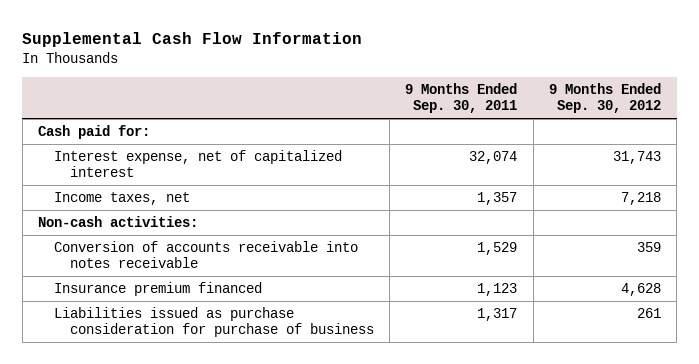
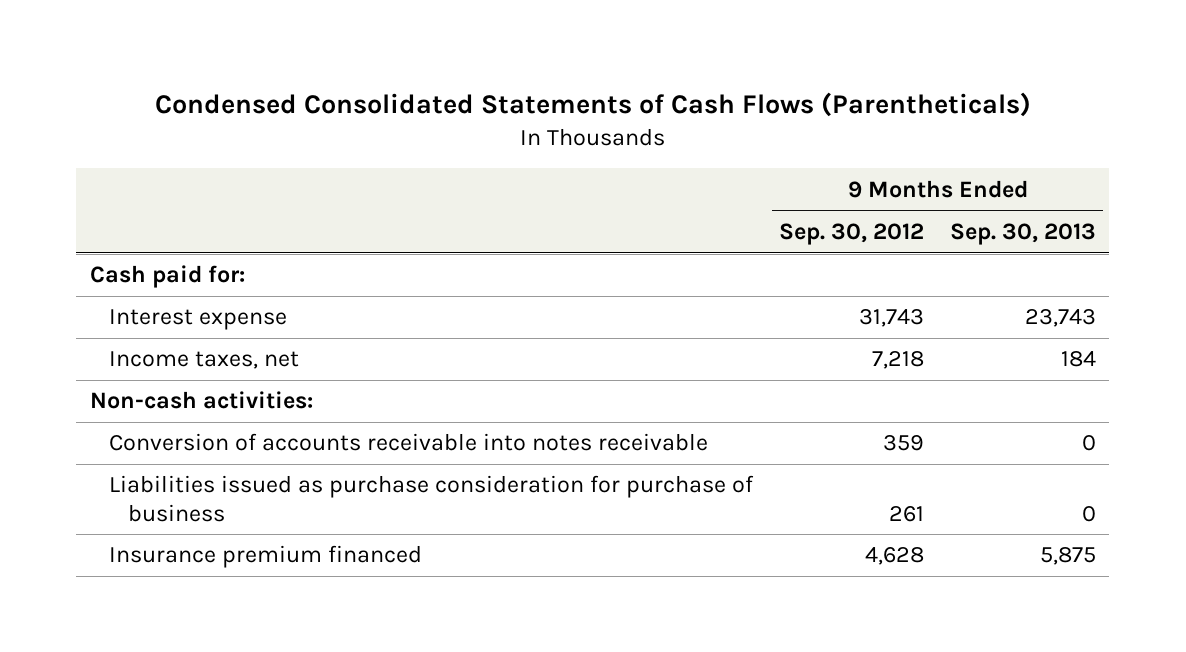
[22,31,363,47] Supplemental Cash Flow Information -> [154,92,1031,118] Condensed Consolidated Statements of Cash Flows (Parentheticals)
[405,82,518,114] 9 Months Ended Sep. 30, 2011 -> none
none -> [950,222,1097,245] Sep. 30, 2013
[53,149,342,178] Interest expense, net of capitalized interest -> [108,309,287,331] Interest expense
[53,281,262,296] Insurance premium financed -> [108,545,422,569] Insurance premium financed

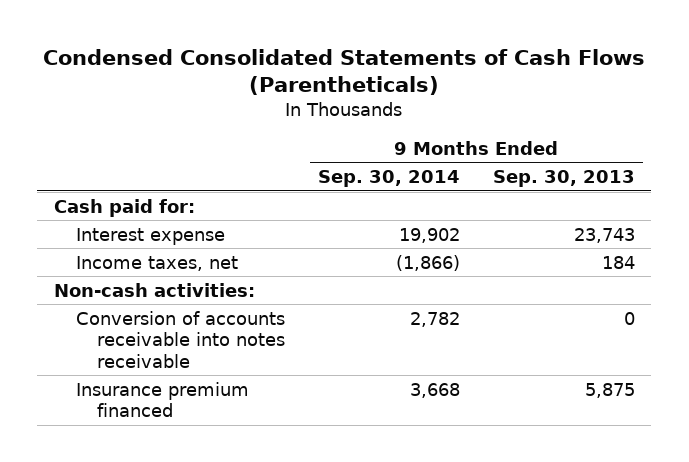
[778,222,924,245] Sep. 30, 2012 -> none
none -> [318,170,461,188] Sep. 30, 2014
[108,475,754,522] Liabilities issued as purchase consideration for purchase of business -> none

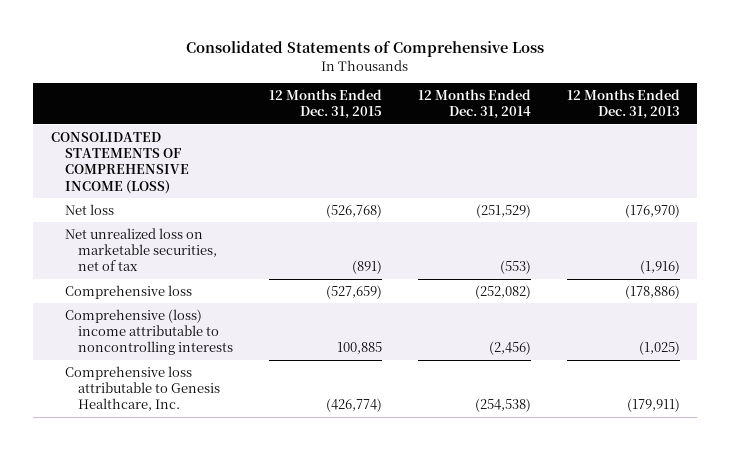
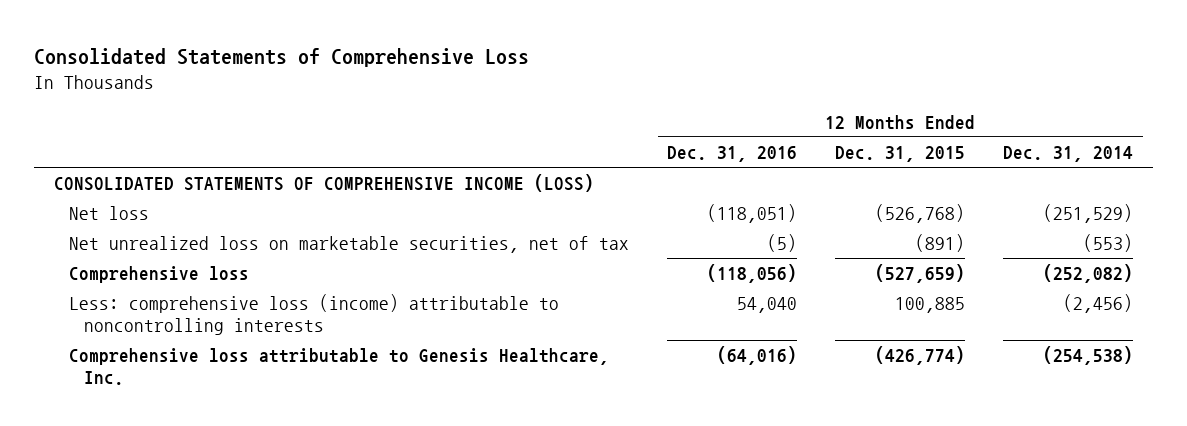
[566,88,680,120] 12 Months Ended Dec. 31, 2013 -> none
none -> [667,145,798,162] Dec. 31, 2016
[64,308,233,356] Comprehensive (loss) income attributable to noncontrolling interests -> [68,294,559,335] Less: comprehensive loss (income) attributable to noncontrolling interests

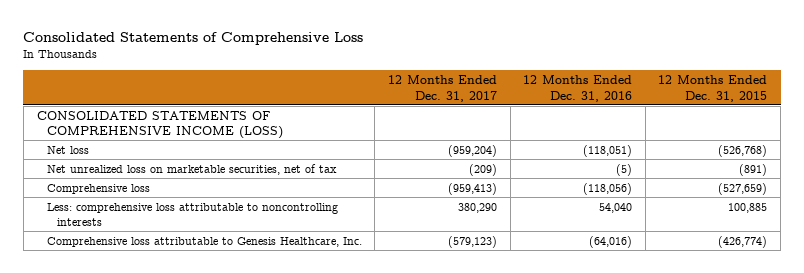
[1003,145,1134,162] Dec. 31, 2014 -> none
none -> [387,75,497,102] 12 Months Ended Dec. 31, 2017
[68,294,559,335] Less: comprehensive loss (income) attributable to noncontrolling interests -> [46,202,338,227] Less: comprehensive loss attributable to noncontrolling interests

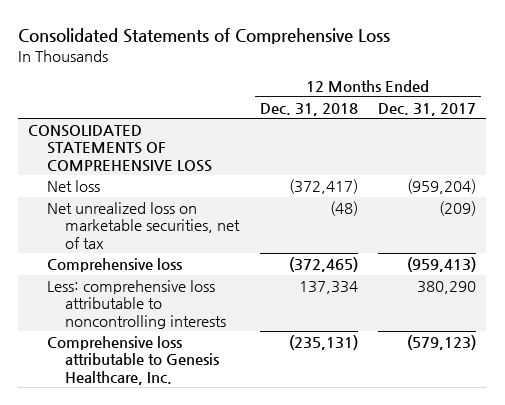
[523,75,633,102] 12 Months Ended Dec. 31, 2016 -> none
[658,75,768,102] 12 Months Ended Dec. 31, 2015 -> none
none -> [259,102,358,116] Dec. 31, 2018
[36,110,283,140] CONSOLIDATED STATEMENTS OF COMPREHENSIVE INCOME (LOSS) -> [28,124,212,172] CONSOLIDATED STATEMENTS OF COMPREHENSIVE LOSS

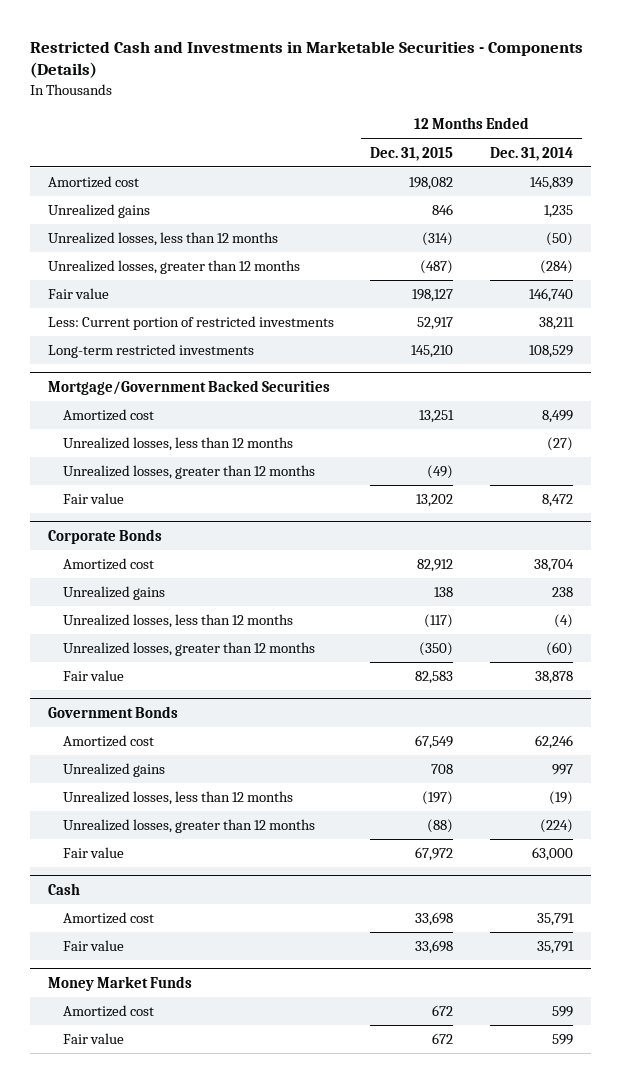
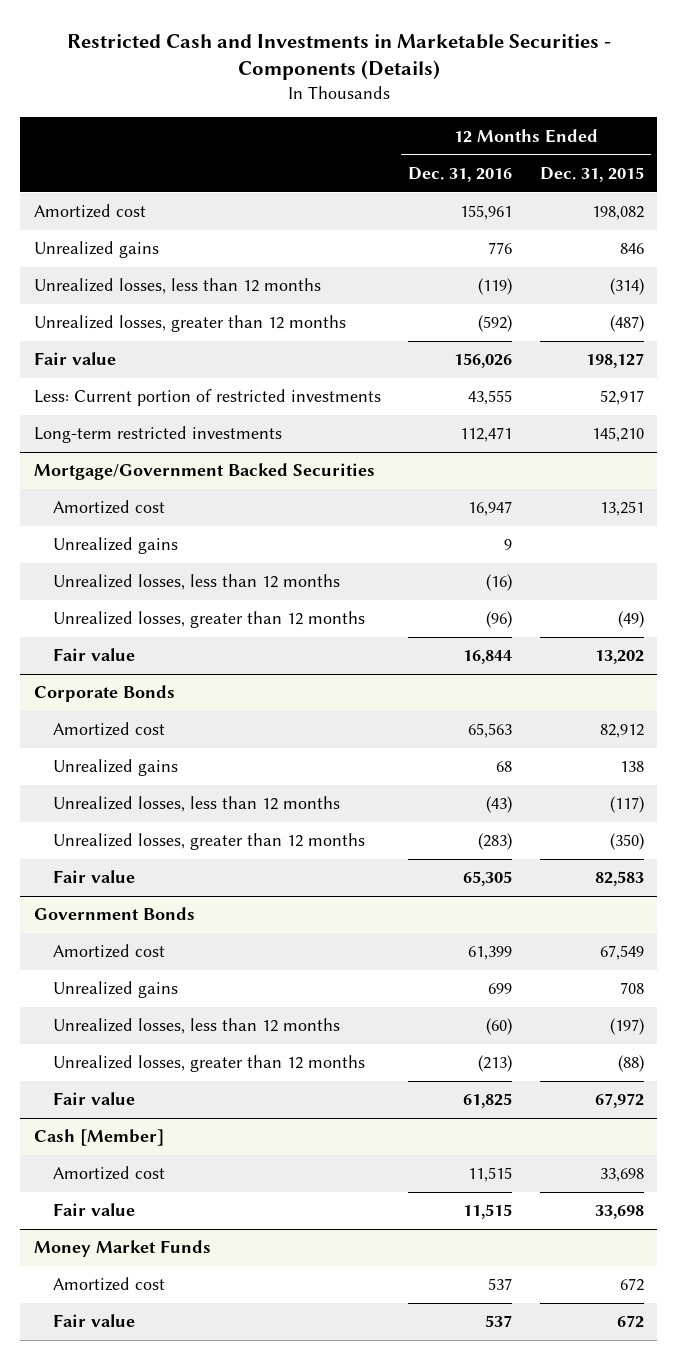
[489,146,573,161] Dec. 31, 2014 -> none
none -> [408,166,513,182] Dec. 31, 2016
none -> [52,537,178,555] Unrealized gains
[47,882,80,895] Cash -> [33,1129,164,1147] Cash [Member]

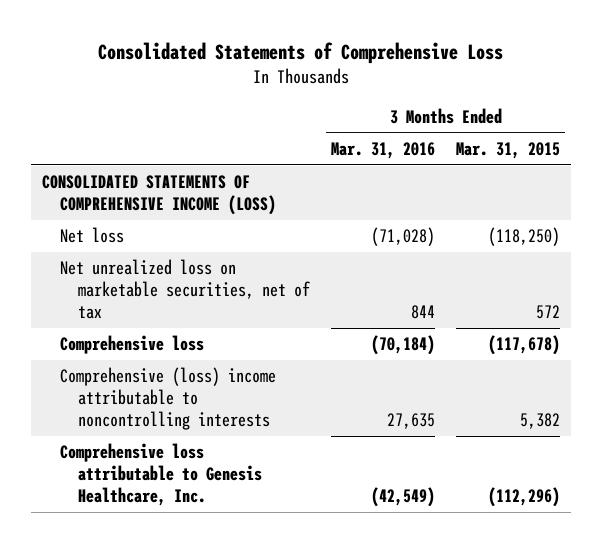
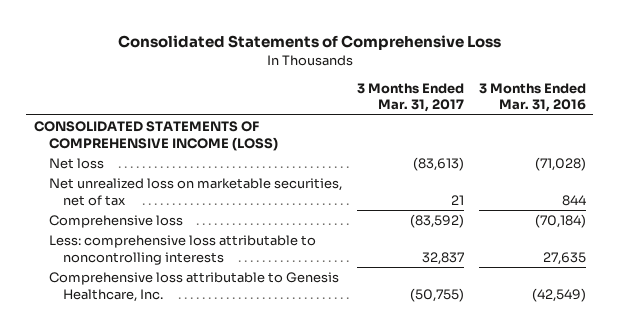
[456,142,561,160] Mar. 31, 2015 -> none
none -> [356,82,464,113] 3 Months Ended Mar. 31, 2017
[60,367,277,430] Comprehensive (loss) income attributable to noncontrolling interests -> [48,234,316,265] Less: comprehensive loss attributable to noncontrolling interests

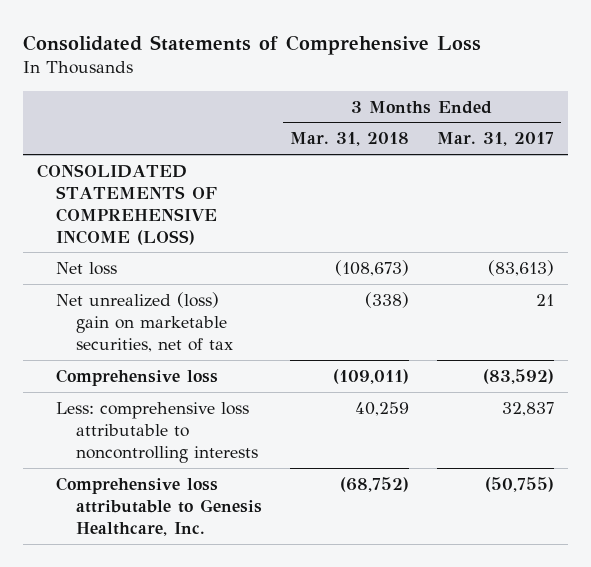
[478,82,586,113] 3 Months Ended Mar. 31, 2016 -> none
none -> [289,132,409,147] Mar. 31, 2018
[48,177,342,206] Net unrealized loss on marketable securities, net of tax -> [56,291,233,352] Net unrealized (loss) gain on marketable securities, net of tax

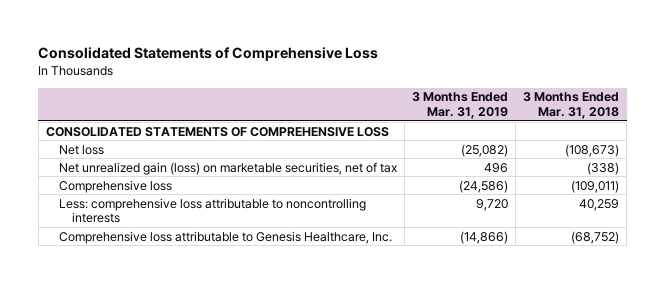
[437,132,555,147] Mar. 31, 2017 -> none
none -> [411,92,508,119] 3 Months Ended Mar. 31, 2019
[36,163,218,245] CONSOLIDATED STATEMENTS OF COMPREHENSIVE INCOME (LOSS) -> [45,126,389,137] CONSOLIDATED STATEMENTS OF COMPREHENSIVE LOSS
[56,291,233,352] Net unrealized (loss) gain on marketable securities, net of tax -> [58,161,397,175] Net unrealized gain (loss) on marketable securities, net of tax

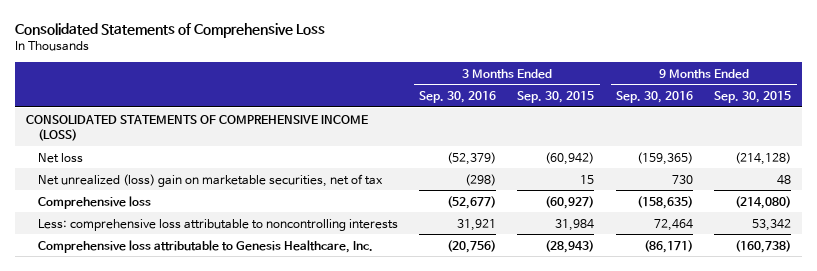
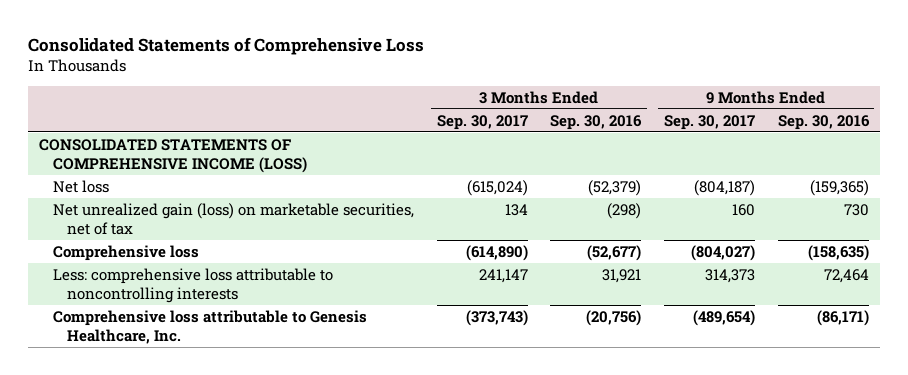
[517,90,595,103] Sep. 30, 2015 -> none
[714,90,792,103] Sep. 30, 2015 -> none
none -> [436,114,528,130] Sep. 30, 2017
none -> [664,114,756,130] Sep. 30, 2017
[37,173,383,187] Net unrealized (loss) gain on marketable securities, net of tax -> [53,202,415,235] Net unrealized gain (loss) on marketable securities, net of tax

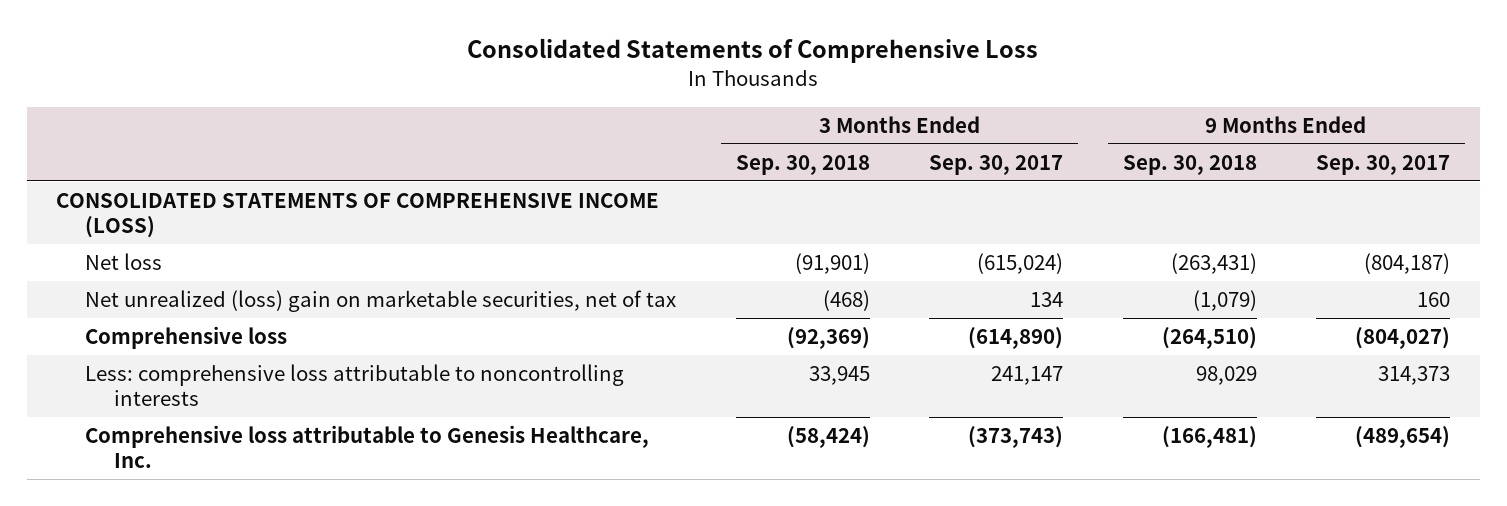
[550,114,643,130] Sep. 30, 2016 -> none
[777,114,870,130] Sep. 30, 2016 -> none
none -> [735,154,870,175] Sep. 30, 2018
none -> [1122,154,1257,175] Sep. 30, 2018
[53,202,415,235] Net unrealized gain (loss) on marketable securities, net of tax -> [85,290,677,313] Net unrealized (loss) gain on marketable securities, net of tax

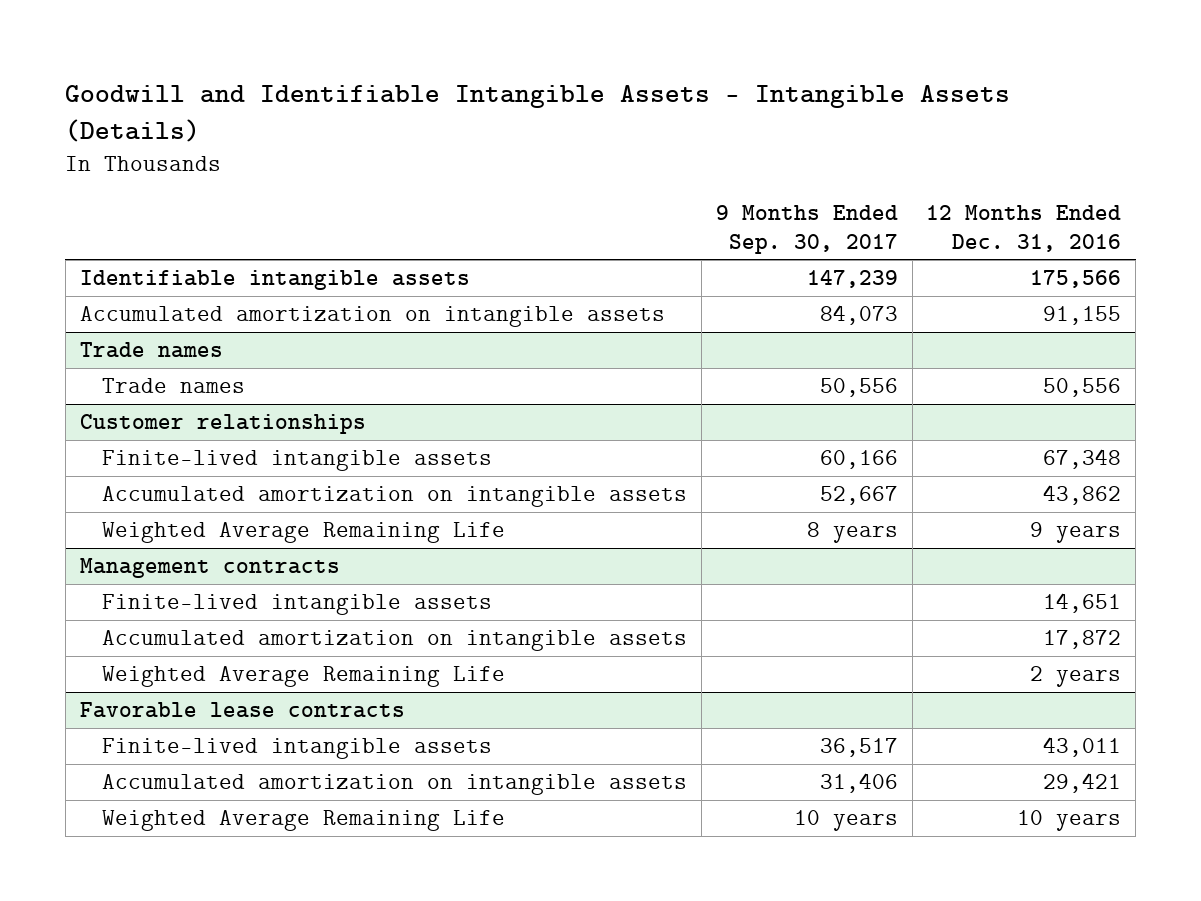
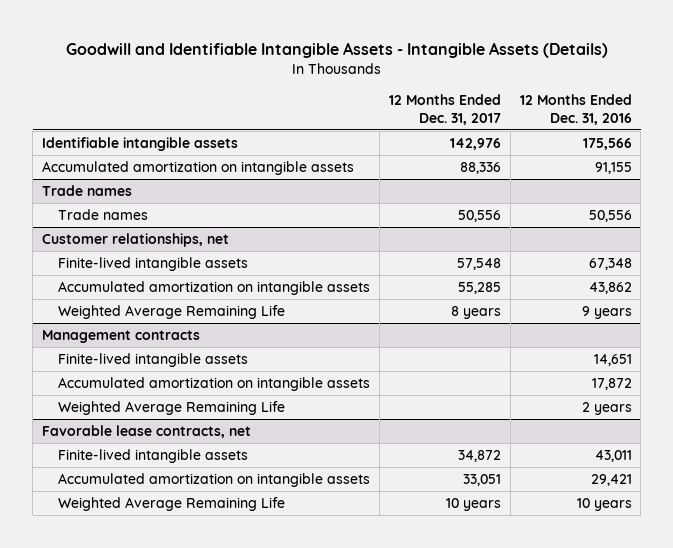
[715,205,898,254] 9 Months Ended Sep. 30, 2017 -> none
none -> [388,93,501,125] 12 Months Ended Dec. 31, 2017
[79,414,366,435] Customer relationships -> [41,233,229,248] Customer relationships, net
[79,702,405,719] Favorable lease contracts -> [41,425,251,439] Favorable lease contracts, net

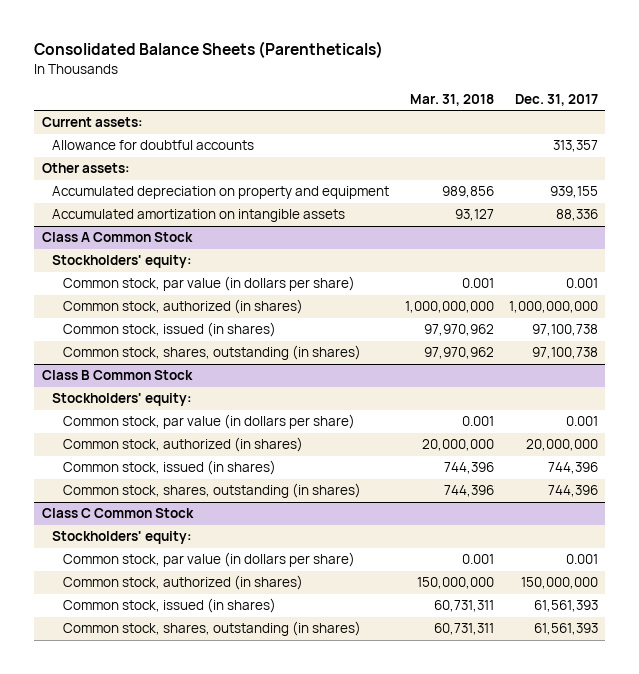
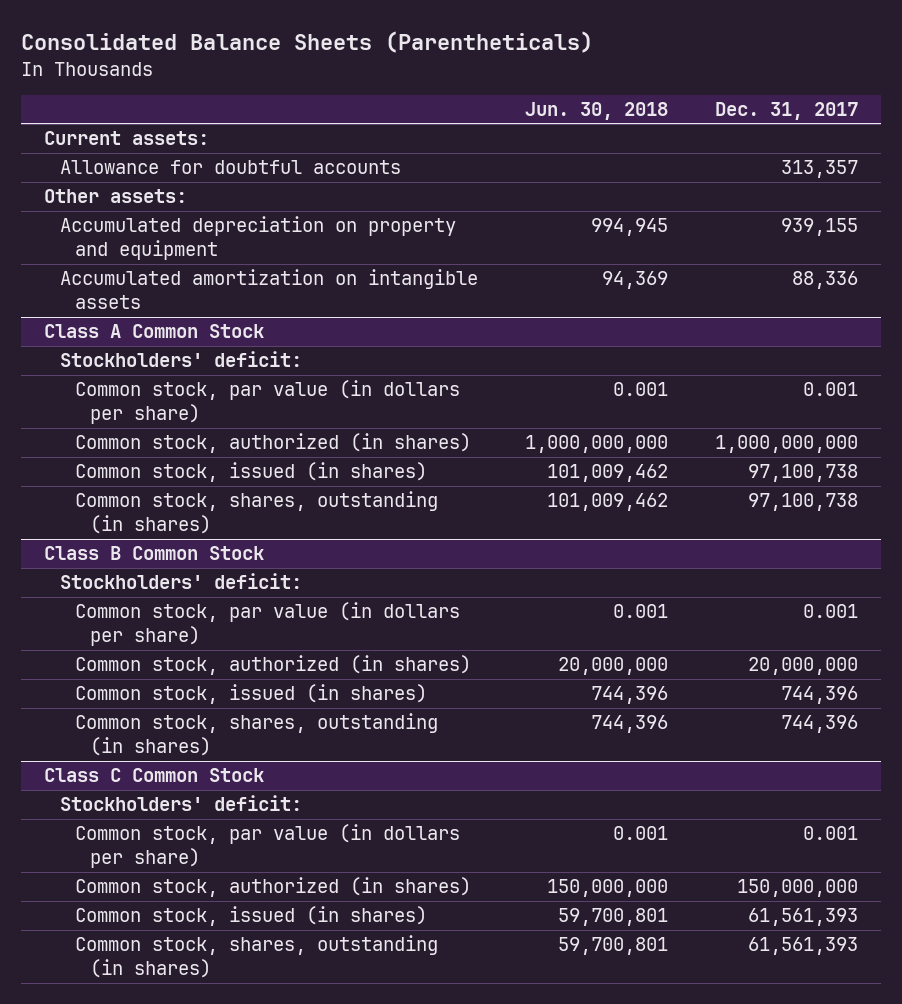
[409,93,494,106] Mar. 31, 2018 -> none
none -> [524,101,668,120] Jun. 30, 2018
[52,255,193,269] Stockholders' equity: -> [59,351,302,368] Stockholders' deficit:
[52,393,193,407] Stockholders' equity: -> [59,573,302,590] Stockholders' deficit:
[52,531,193,545] Stockholders' equity: -> [59,795,302,812] Stockholders' deficit:

